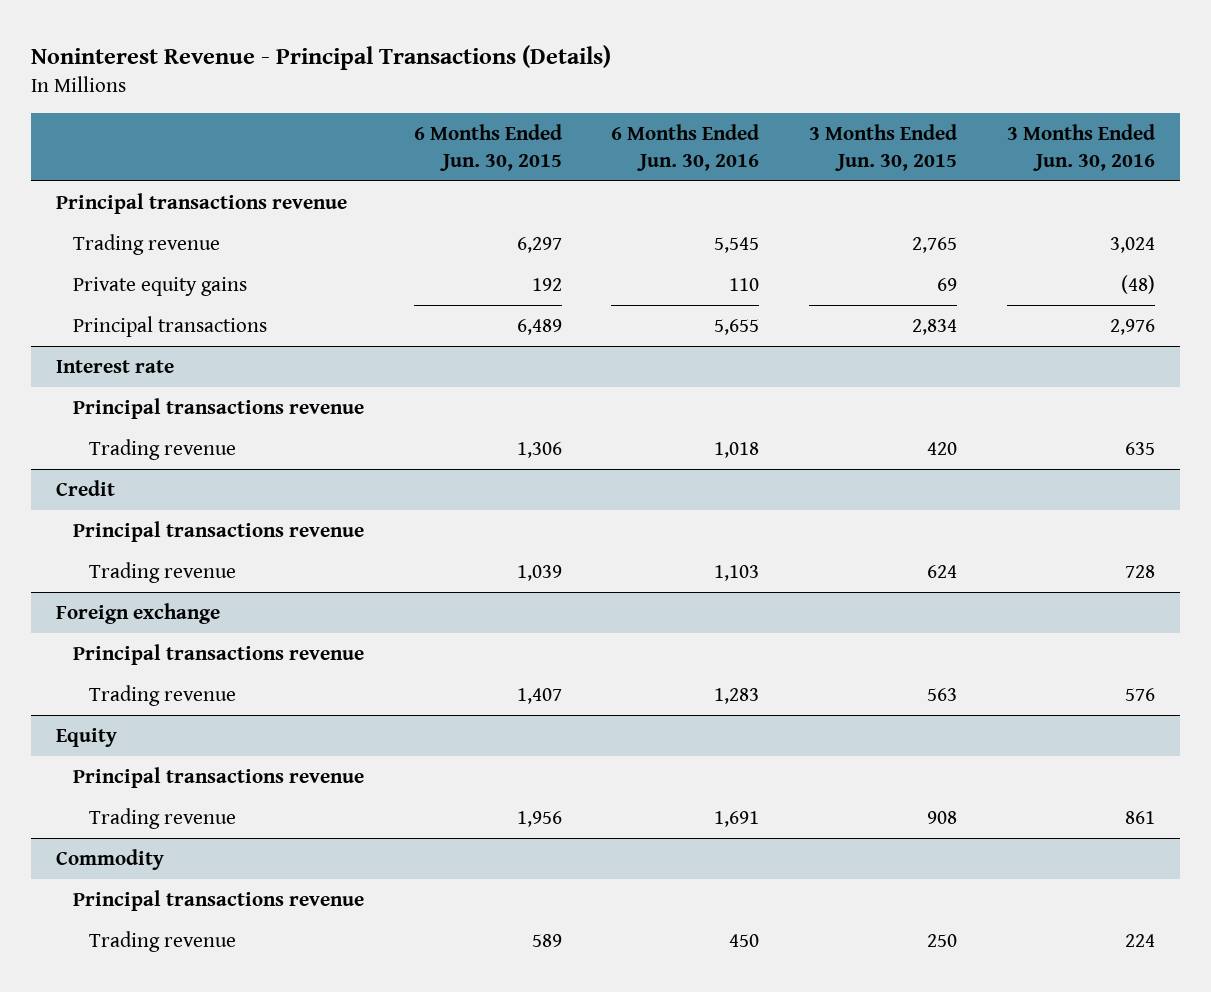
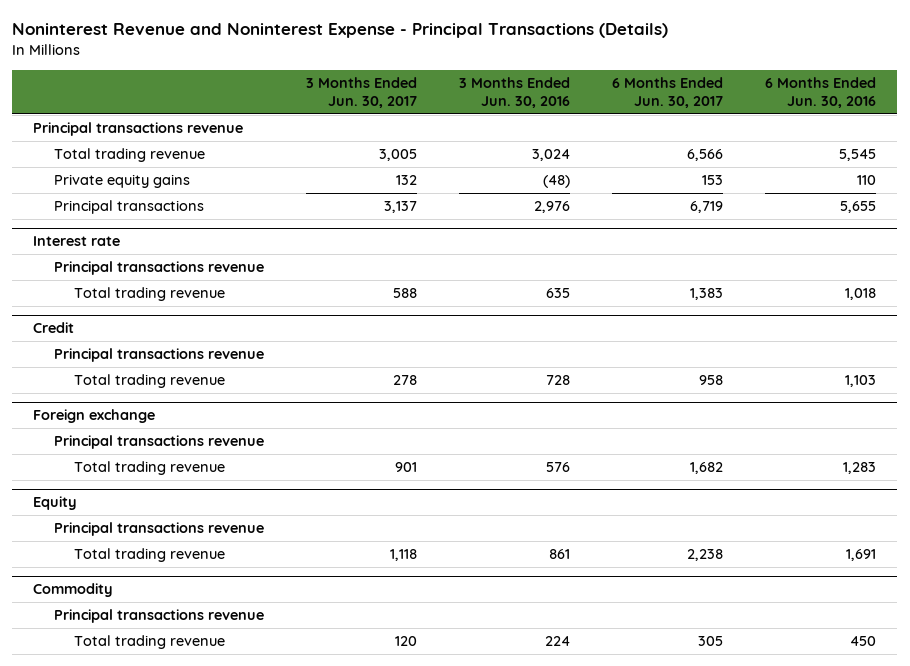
[31,44,612,70] Noninterest Revenue - Principal Transactions (Details) -> [12,23,669,39] Noninterest Revenue and Noninterest Expense - Principal Transactions (Details)
[413,124,562,171] 6 Months Ended Jun. 30, 2015 -> none
[809,124,958,171] 3 Months Ended Jun. 30, 2015 -> none
none -> [305,76,417,109] 3 Months Ended Jun. 30, 2017
none -> [612,76,724,109] 6 Months Ended Jun. 30, 2017
[72,233,220,255] Trading revenue -> [53,148,205,163] Total trading revenue
[89,438,237,460] Trading revenue -> [74,287,226,302] Total trading revenue
[89,561,237,583] Trading revenue -> [74,374,226,389] Total trading revenue
[89,684,237,706] Trading revenue -> [74,461,226,476] Total trading revenue
[89,807,237,829] Trading revenue -> [74,548,226,563] Total trading revenue
[89,930,237,952] Trading revenue -> [74,635,226,650] Total trading revenue

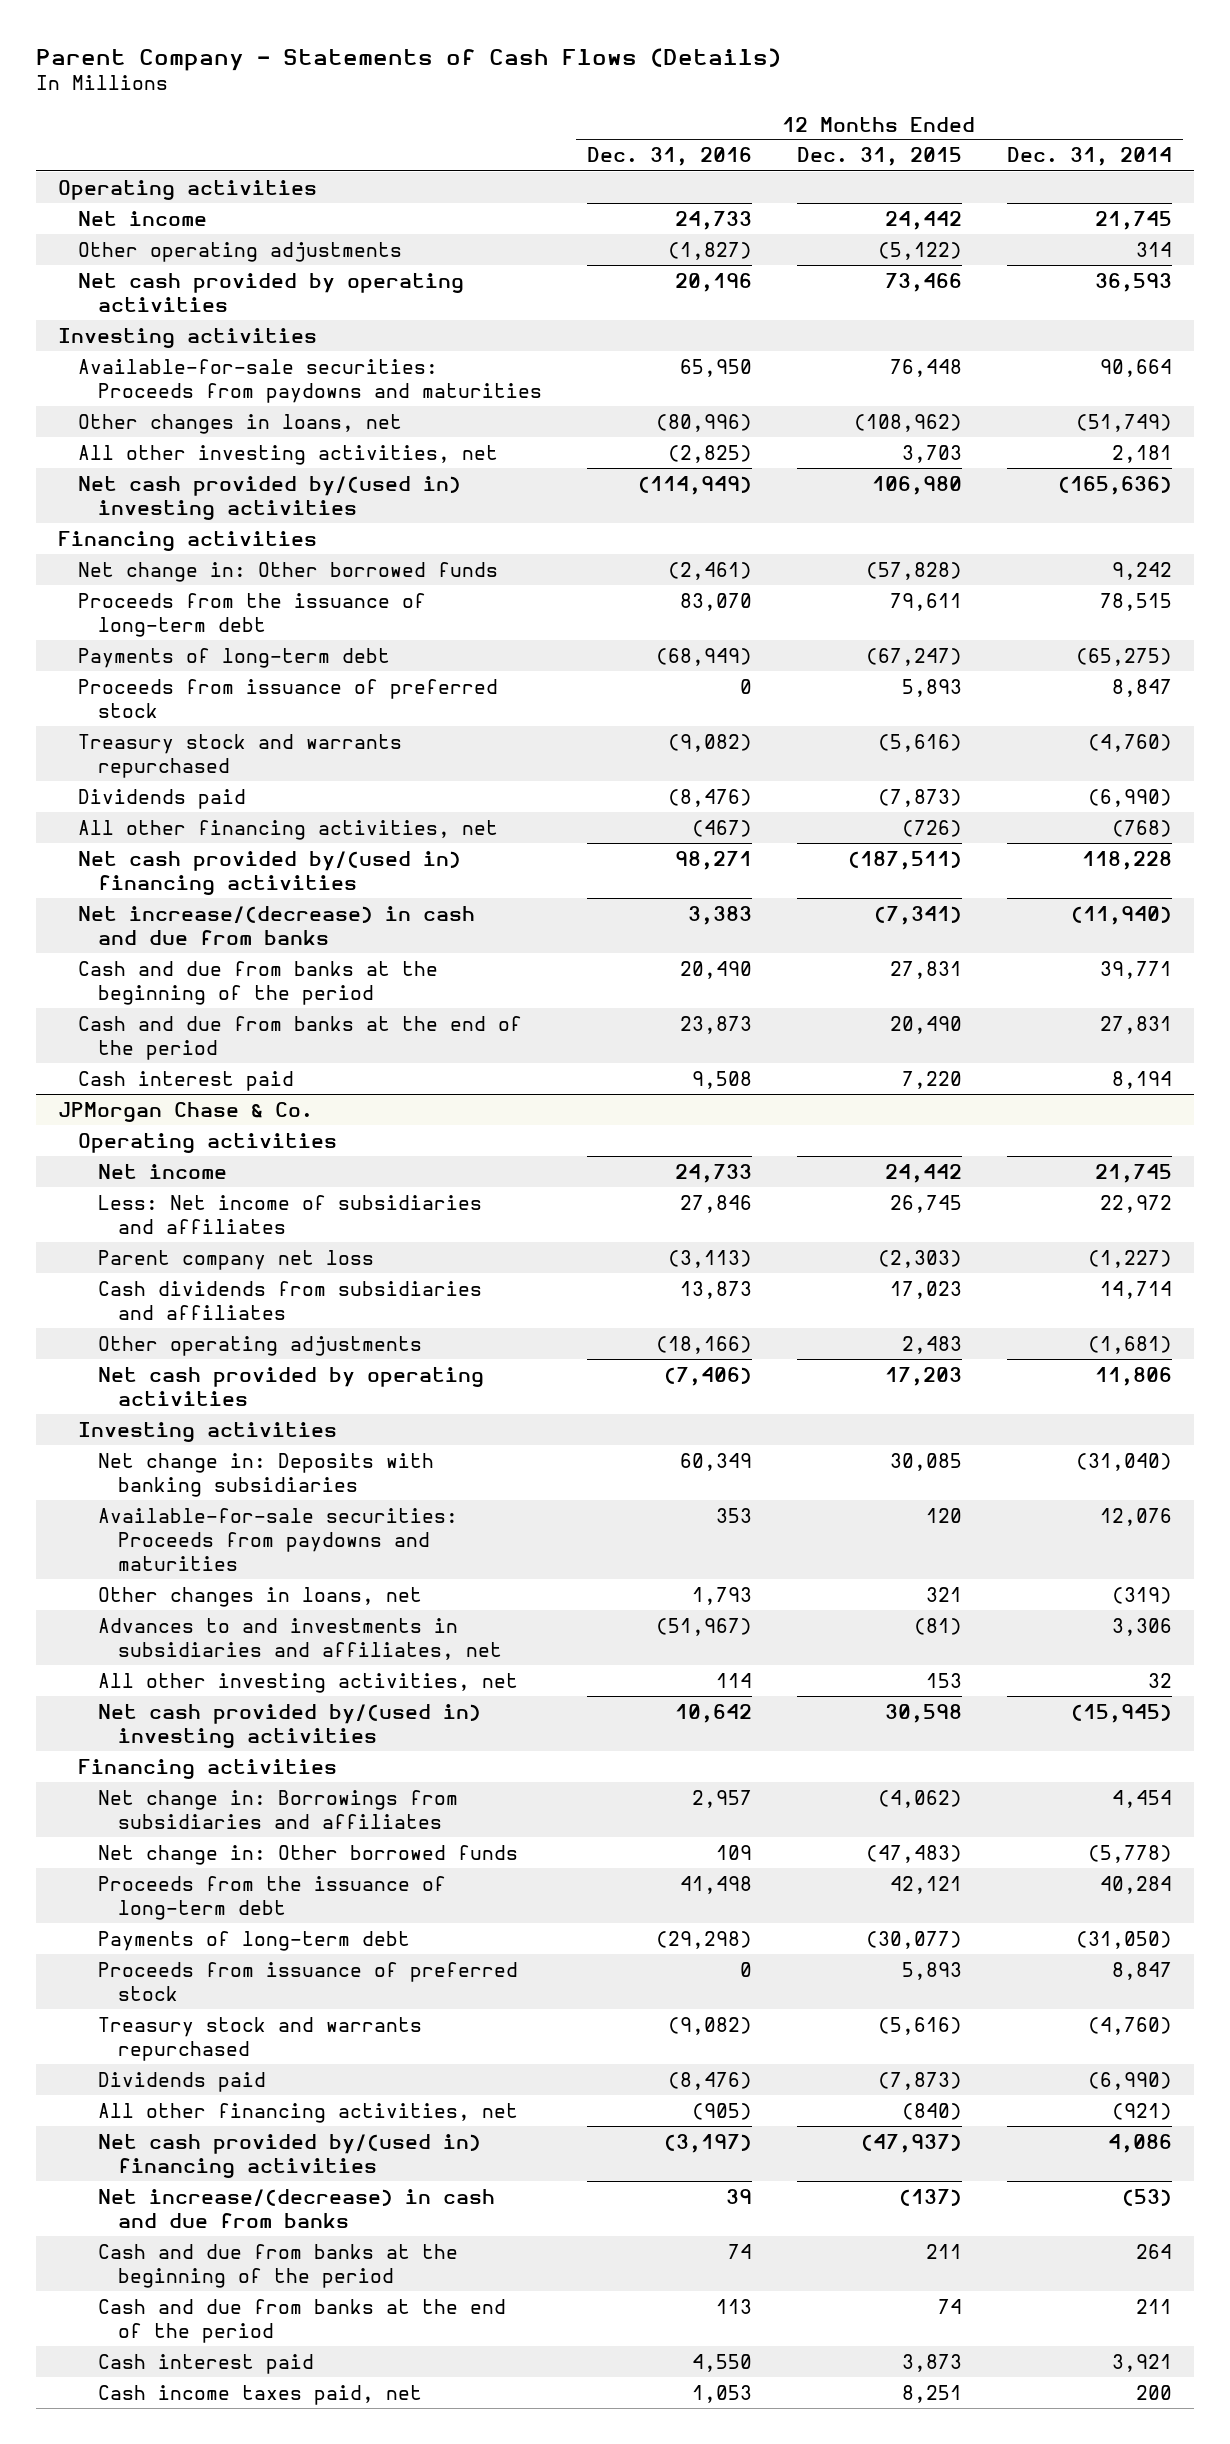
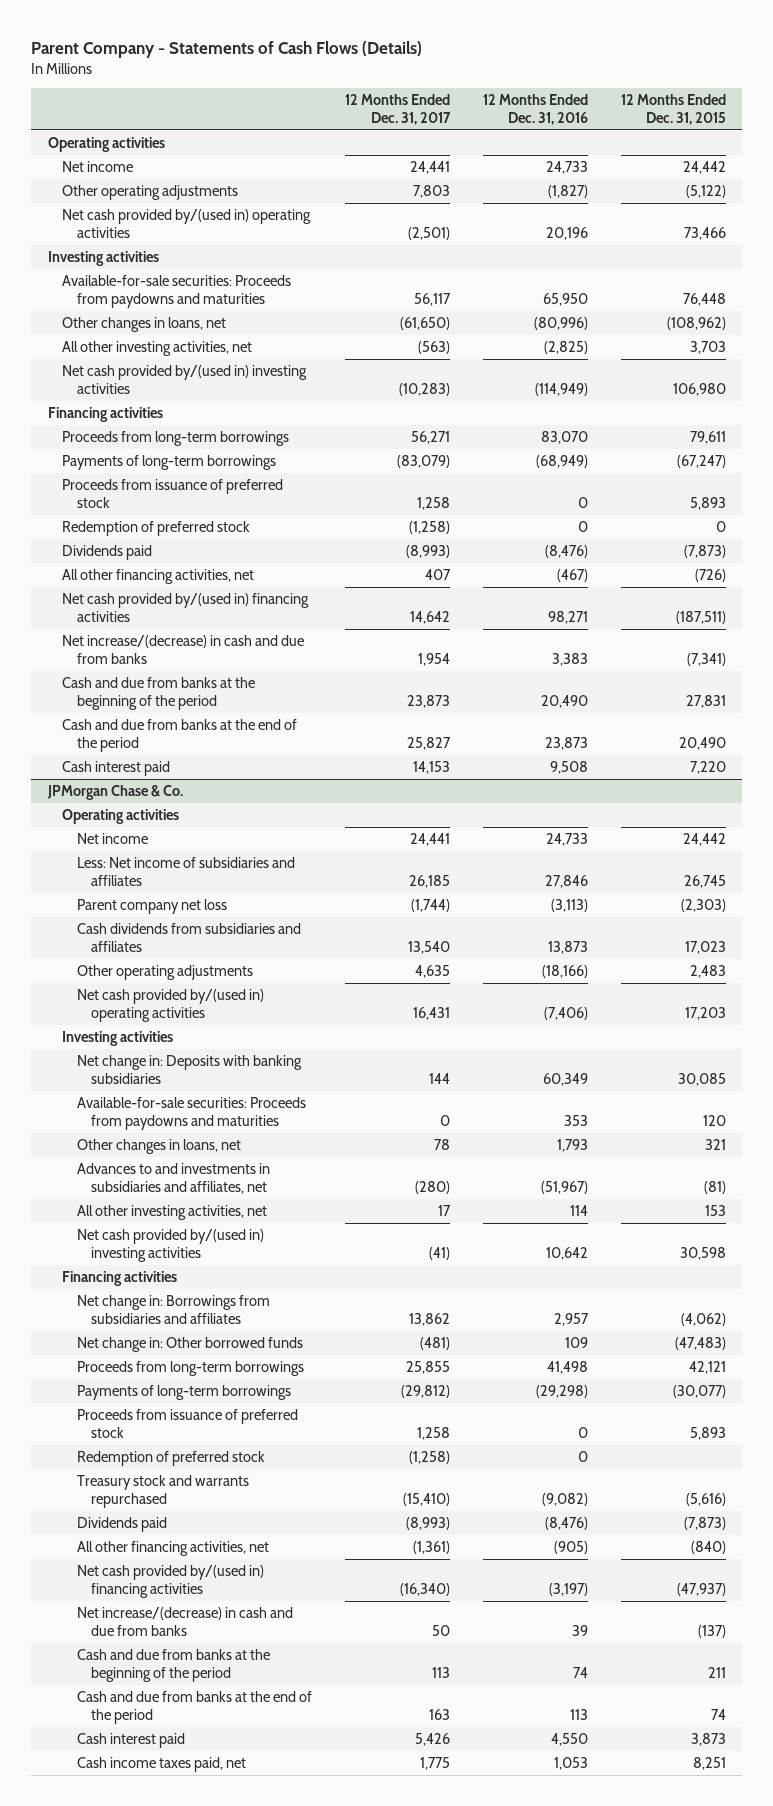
[1006,147,1172,167] Dec. 31, 2014 -> none
none -> [344,94,451,125] 12 Months Ended Dec. 31, 2017
[77,272,464,312] Net cash provided by operating activities -> [62,209,312,238] Net cash provided by/(used in) operating activities
[77,561,498,582] Net change in: Other borrowed funds -> none
[77,592,426,637] Proceeds from the issuance of long-term debt -> [62,431,290,447] Proceeds from long-term borrowings
[77,647,390,668] Payments of long-term debt -> [62,455,277,471] Payments of long-term borrowings
[77,733,402,778] Treasury stock and warrants repurchased -> none
none -> [62,521,251,537] Redemption of preferred stock
[97,1366,484,1406] Net cash provided by operating activities -> [76,989,264,1022] Net cash provided by/(used in) operating activities
[97,1875,446,1920] Proceeds from the issuance of long-term debt -> [76,1361,304,1377] Proceeds from long-term borrowings
[97,1930,410,1951] Payments of long-term debt -> [76,1385,291,1401] Payments of long-term borrowings
none -> [76,1451,265,1467] Redemption of preferred stock

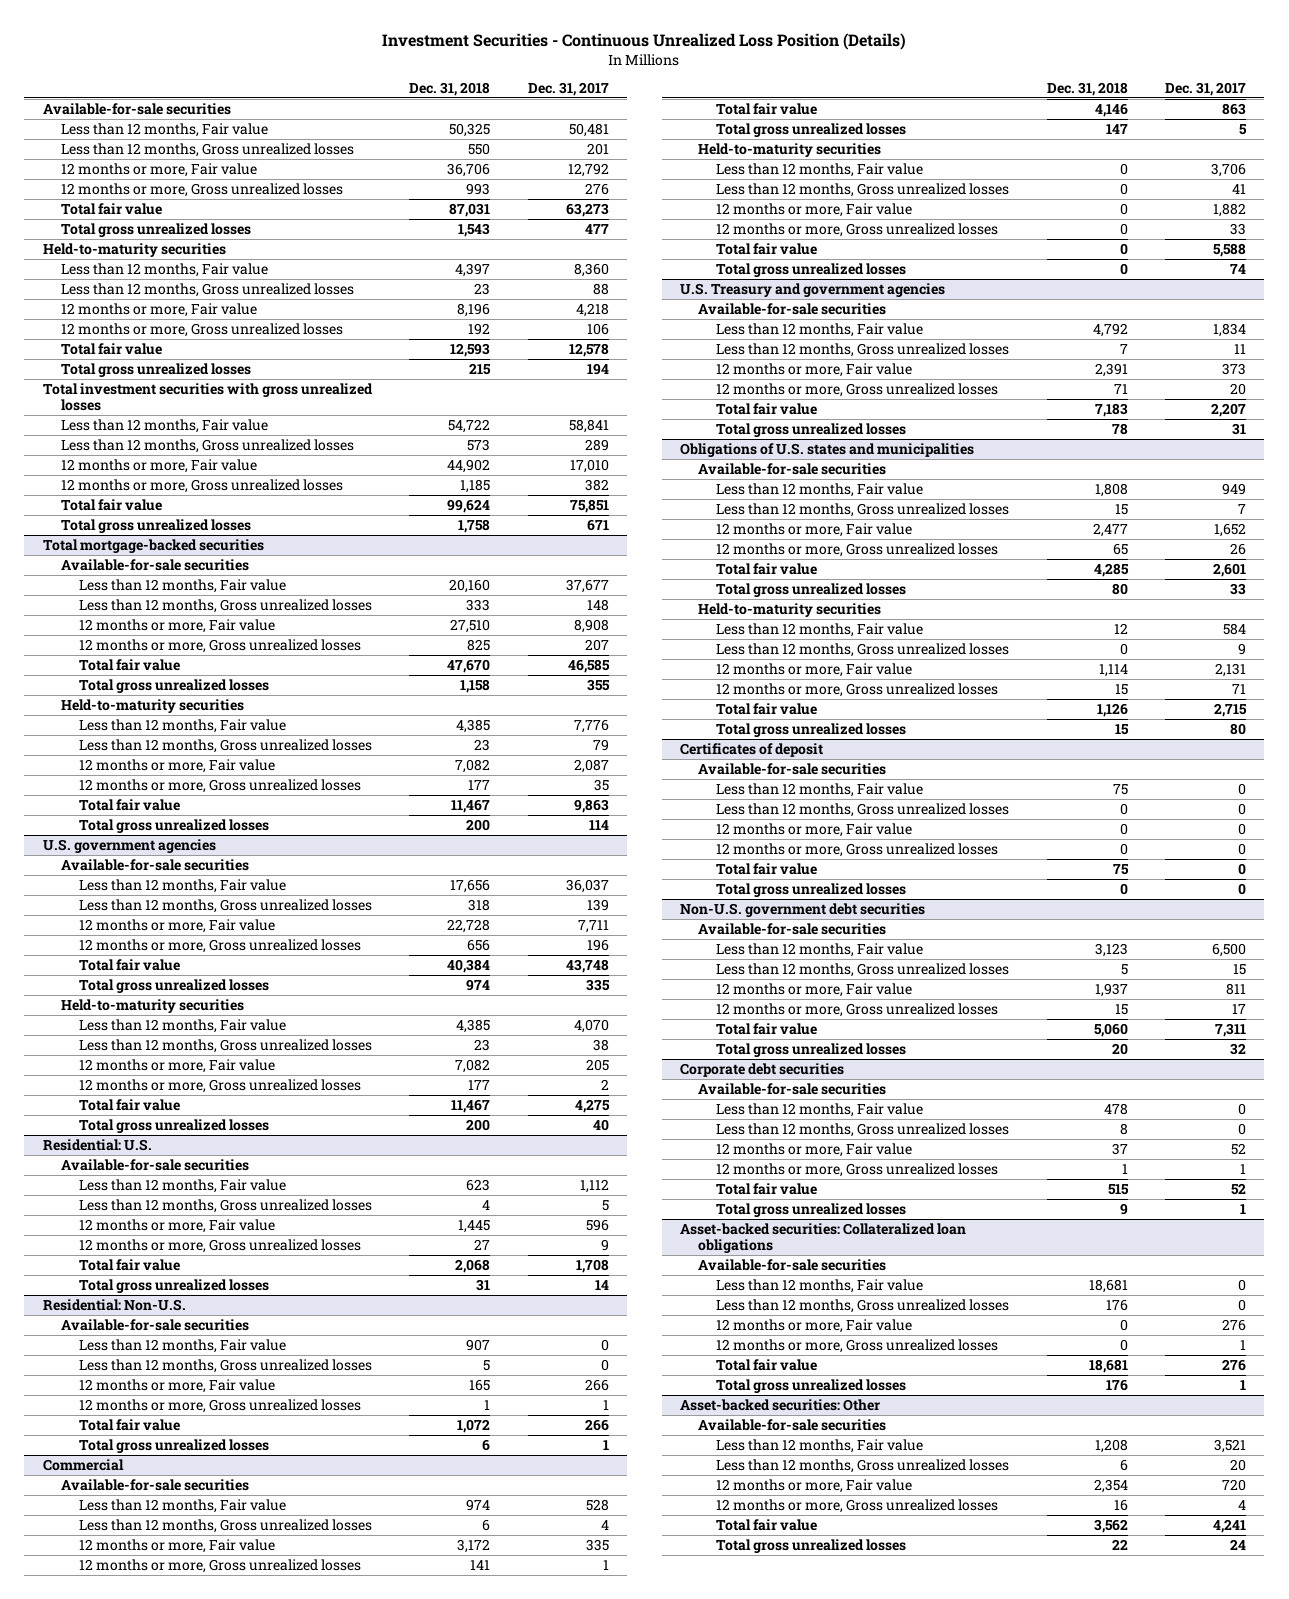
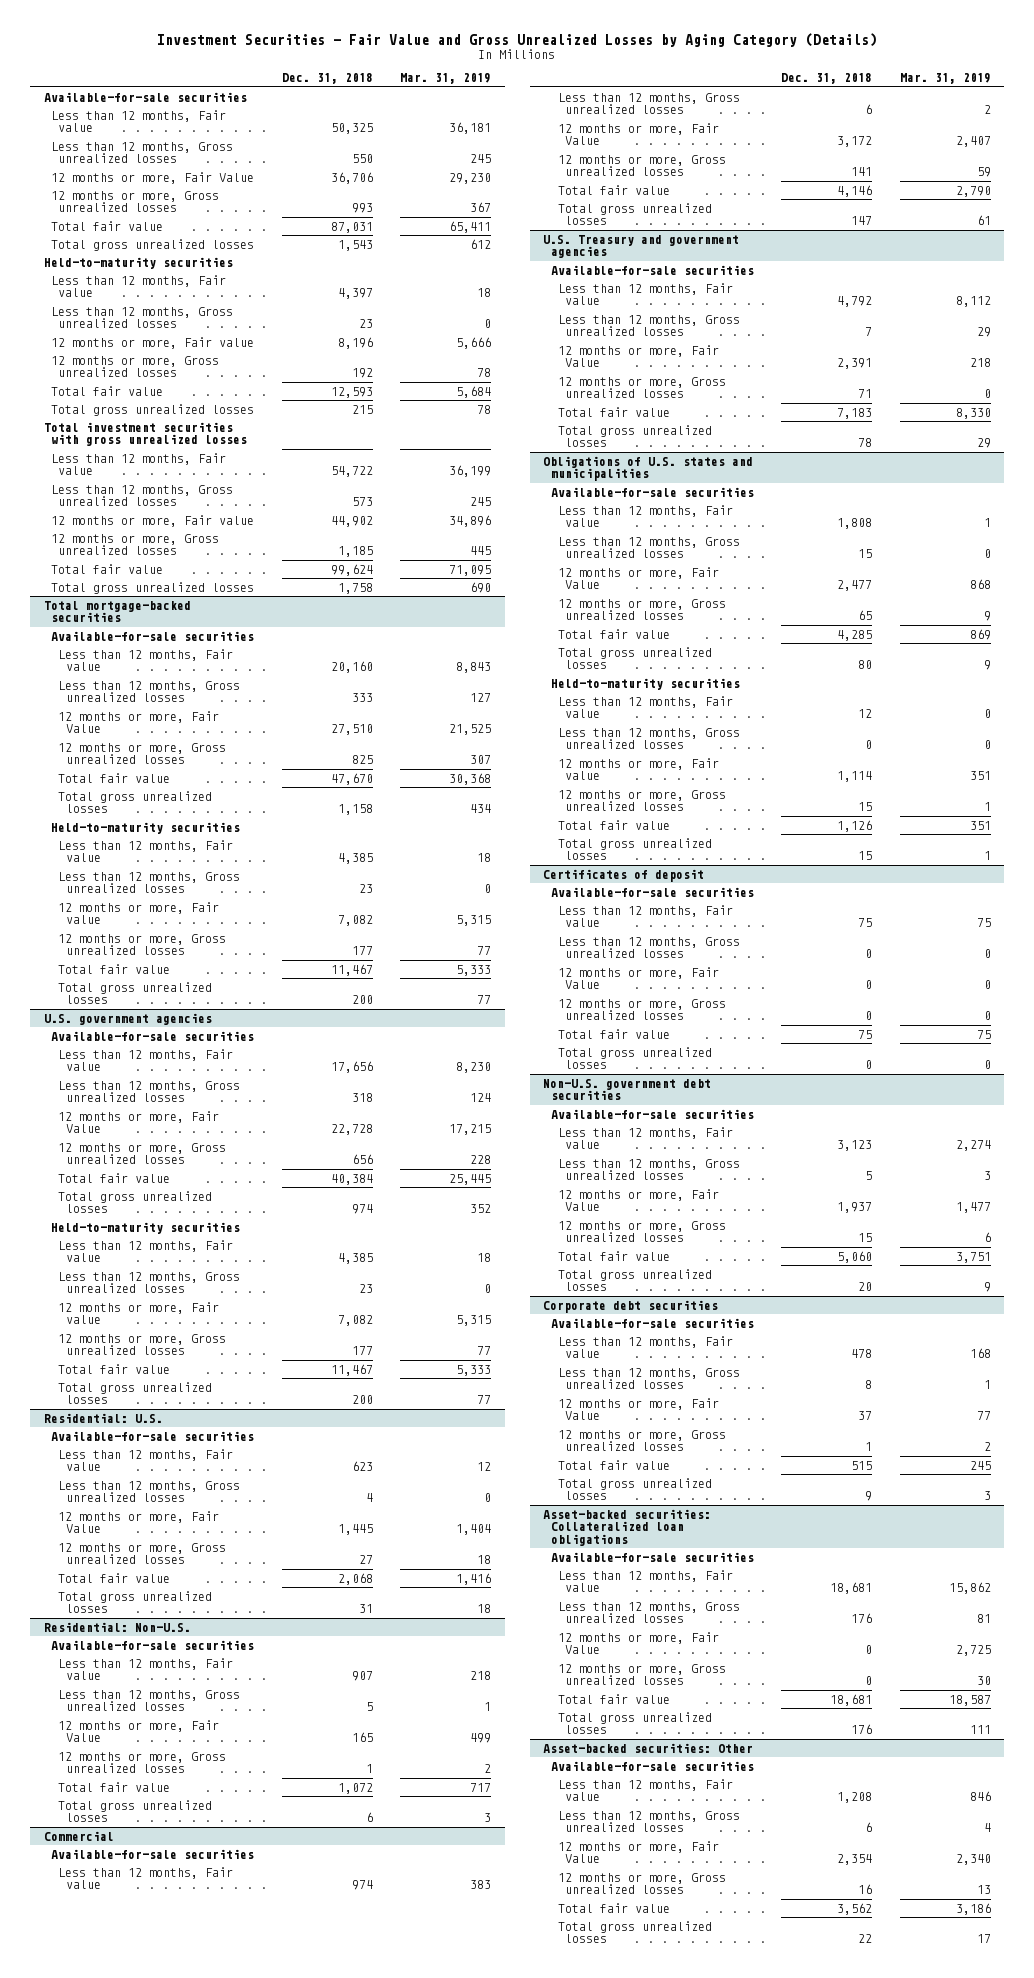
[382,32,907,50] Investment Securities - Continuous Unrealized Loss Position (Details) -> [157,33,878,48] Investment Securities - Fair Value and Gross Unrealized Losses by Aging Category (Details)
[527,82,609,97] Dec. 31, 2017 -> none
none -> [399,73,491,85] Mar. 31, 2019
[61,162,258,177] 12 months or more, Fair value -> [51,171,255,184] 12 months or more, Fair Value
[79,618,276,633] 12 months or more, Fair value -> [58,710,220,734] 12 months or more, Fair Value
[79,918,276,933] 12 months or more, Fair value -> [58,1110,220,1134] 12 months or more, Fair Value
[79,1218,276,1233] 12 months or more, Fair value -> [58,1510,220,1534] 12 months or more, Fair Value
[79,1378,276,1393] 12 months or more, Fair value -> [58,1719,220,1743] 12 months or more, Fair Value
[79,1538,276,1553] 12 months or more, Fair value -> [557,122,719,146] 12 months or more, Fair Value
[698,142,882,157] Held-to-maturity securities -> none
[716,162,924,177] Less than 12 months, Fair value -> none
[716,182,1010,197] Less than 12 months, Gross unrealized losses -> none
[716,202,913,217] 12 months or more, Fair value -> none
[716,222,999,237] 12 months or more, Gross unrealized losses -> none
[716,242,818,255] Total fair value -> none
[716,262,907,277] Total gross unrealized losses -> none
[716,362,913,377] 12 months or more, Fair value -> [557,344,719,368] 12 months or more, Fair Value
[716,522,913,537] 12 months or more, Fair value -> [557,566,719,590] 12 months or more, Fair Value
[716,822,913,837] 12 months or more, Fair value -> [557,966,719,990] 12 months or more, Fair Value
[716,982,913,997] 12 months or more, Fair value -> [557,1188,719,1212] 12 months or more, Fair Value
[716,1142,913,1157] 12 months or more, Fair value -> [557,1397,719,1421] 12 months or more, Fair Value
[716,1318,913,1333] 12 months or more, Fair value -> [557,1631,719,1655] 12 months or more, Fair Value
[716,1478,913,1493] 12 months or more, Fair value -> [557,1840,719,1864] 12 months or more, Fair Value

